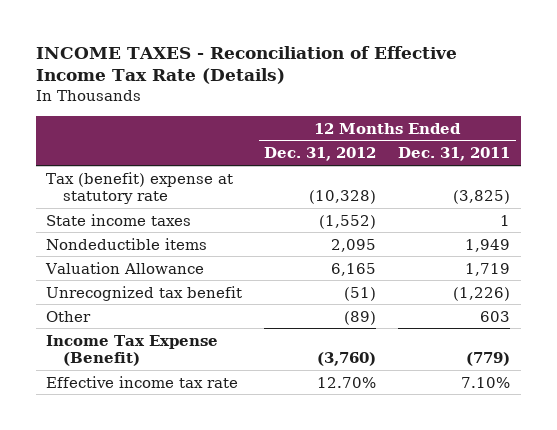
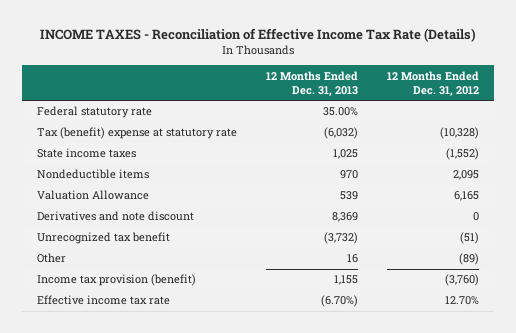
[398,147,511,162] Dec. 31, 2011 -> none
none -> [265,70,358,96] 12 Months Ended Dec. 31, 2013
none -> [36,106,152,119] Federal statutory rate
none -> [36,211,194,222] Derivatives and note discount
[46,334,219,367] Income Tax Expense (Benefit) -> [36,274,196,287] Income tax provision (benefit)

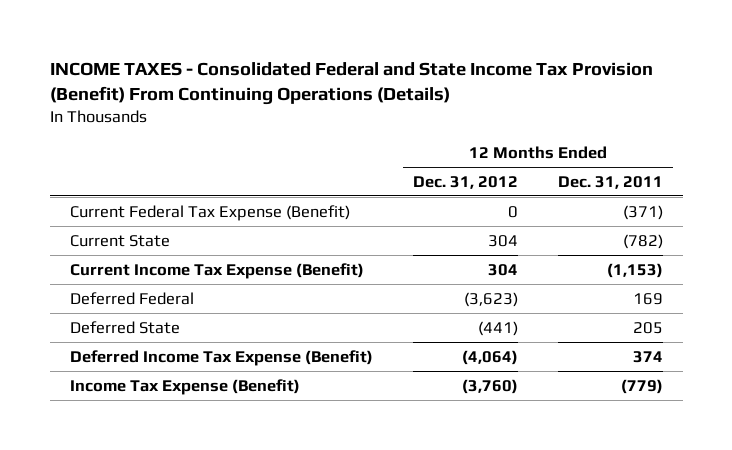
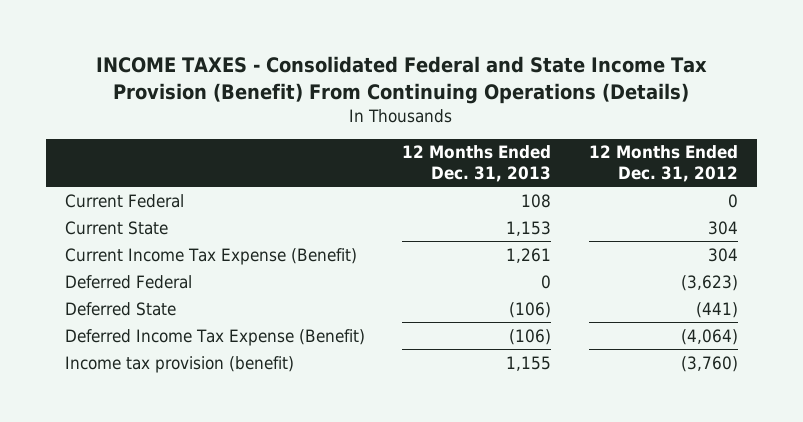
[557,175,663,189] Dec. 31, 2011 -> none
none -> [402,145,552,183] 12 Months Ended Dec. 31, 2013
[69,204,350,221] Current Federal Tax Expense (Benefit) -> [64,193,184,208] Current Federal
[69,378,300,395] Income Tax Expense (Benefit) -> [64,355,294,373] Income tax provision (benefit)

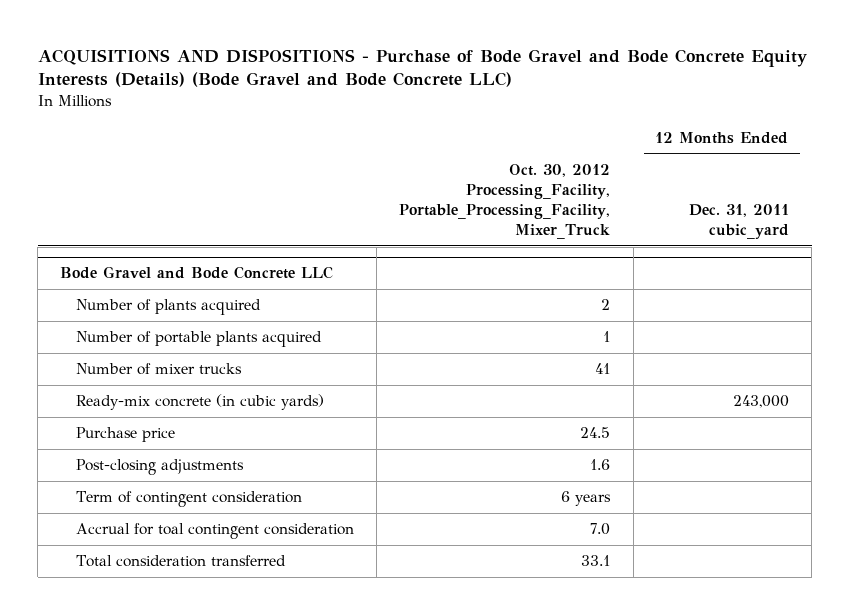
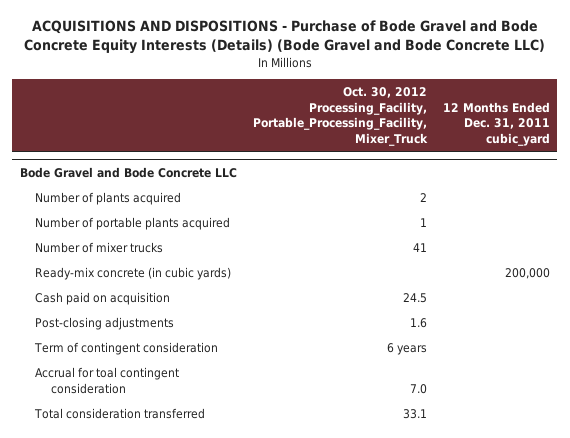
[732,395,789,409] 243,000 -> [504,267,550,279] 200,000
[75,427,175,443] Purchase price -> [35,291,171,305] Cash paid on acquisition

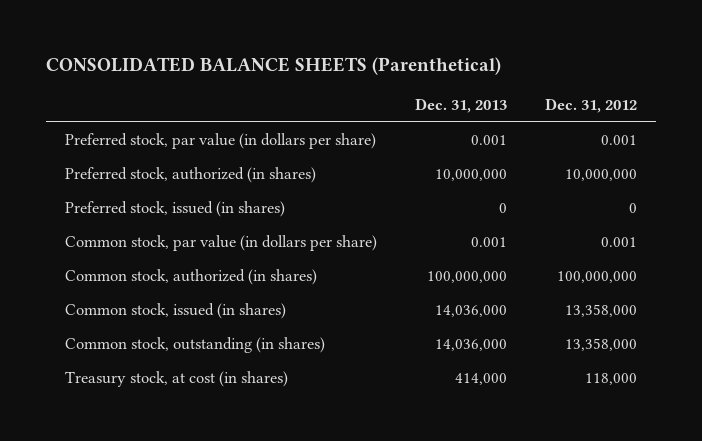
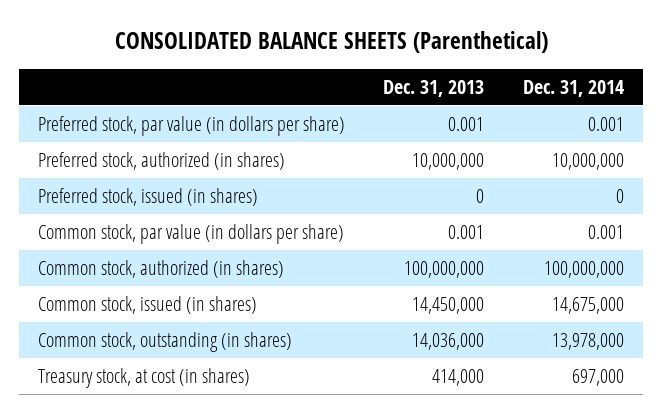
[544,98,637,114] Dec. 31, 2012 -> none
none -> [522,79,624,97] Dec. 31, 2014
[434,305,507,318] 14,036,000 -> [412,297,485,315] 14,450,000

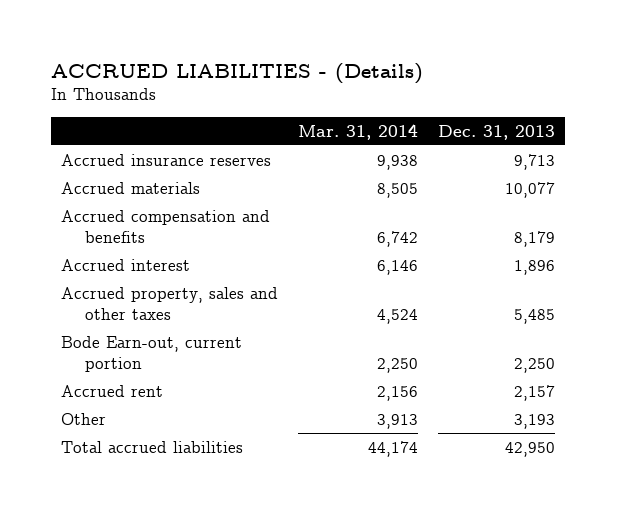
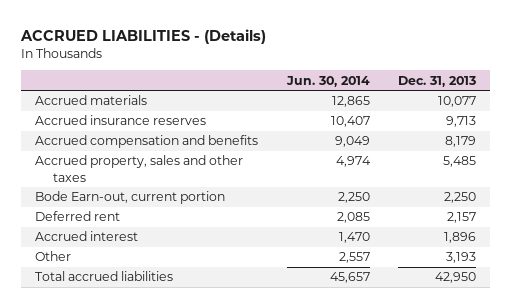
[298,123,419,140] Mar. 31, 2014 -> none
none -> [285,75,370,87] Jun. 30, 2014
[61,153,272,166] Accrued insurance reserves -> [35,115,207,126] Accrued insurance reserves
[61,384,164,397] Accrued rent -> [35,211,121,222] Deferred rent
[61,258,191,271] Accrued interest -> [35,231,139,242] Accrued interest

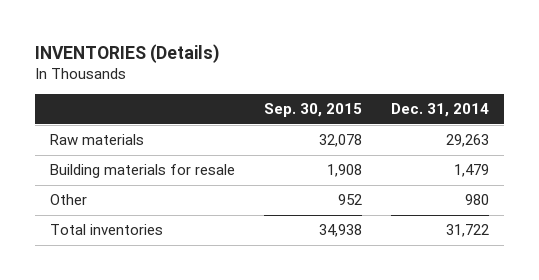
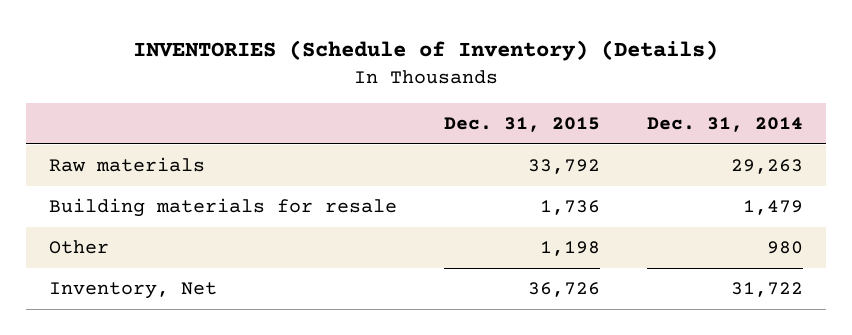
[35,43,221,63] INVENTORIES (Details) -> [133,40,719,62] INVENTORIES (Schedule of Inventory) (Details)
[264,103,363,118] Sep. 30, 2015 -> none
none -> [444,117,601,133] Dec. 31, 2015
[50,224,164,236] Total inventories -> [49,282,218,300] Inventory, Net

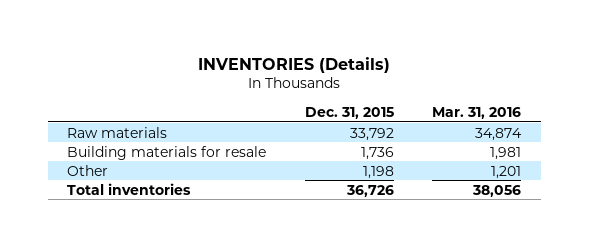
[133,40,719,62] INVENTORIES (Schedule of Inventory) (Details) -> [198,56,391,73] INVENTORIES (Details)
[646,117,803,133] Dec. 31, 2014 -> none
none -> [432,106,522,119] Mar. 31, 2016
[49,282,218,300] Inventory, Net -> [67,182,192,195] Total inventories

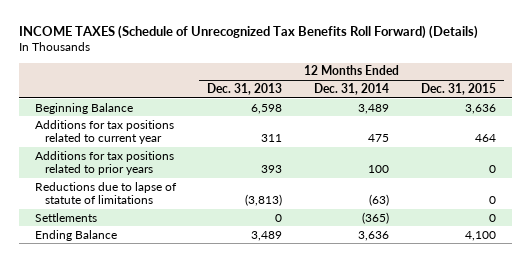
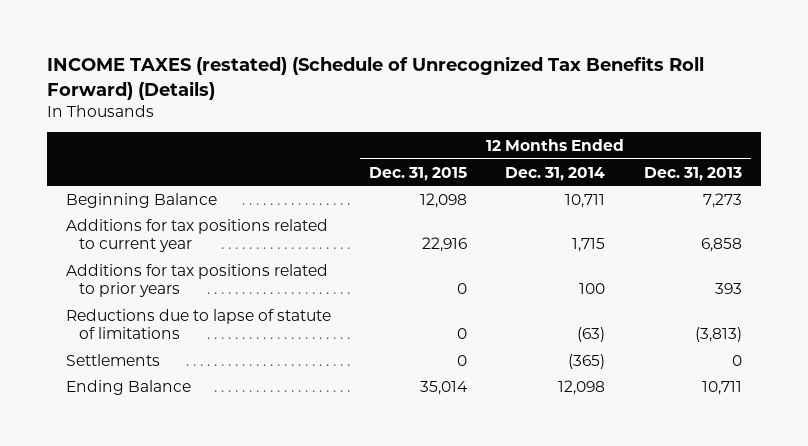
[18,25,478,40] INCOME TAXES (Schedule of Unrecognized Tax Benefits Roll Forward) (Details) -> [46,56,704,100] INCOME TAXES (restated) (Schedule of Unrecognized Tax Benefits Roll Forward) (Details)
[251,103,283,114] 6,598 -> [702,192,742,208] 7,273
[358,103,390,114] 3,489 -> [565,193,606,208] 10,711
[464,103,496,114] 3,636 -> [420,192,468,208] 12,098
[261,134,283,143] 311 -> [700,237,742,252] 6,858
[368,134,390,143] 475 -> [572,237,606,252] 1,715
[474,134,496,143] 464 -> [422,236,468,252] 22,916
[251,230,283,241] 3,489 -> [701,380,742,395] 10,711
[358,230,390,241] 3,636 -> [558,379,606,395] 12,098
[464,230,496,241] 4,100 -> [420,380,469,395] 35,014

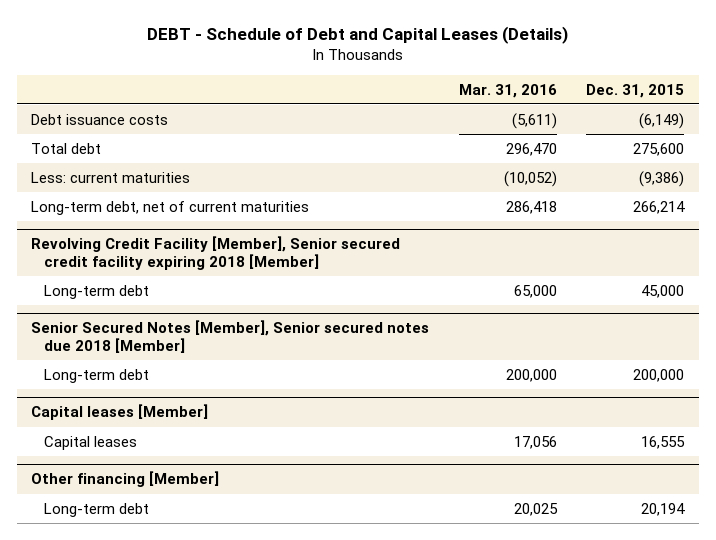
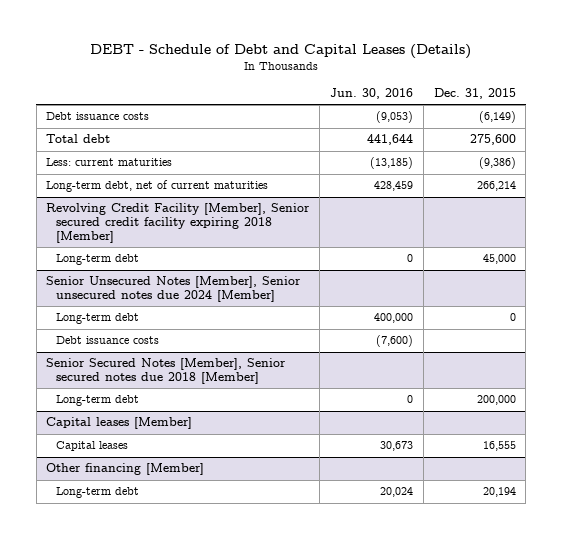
[458,83,557,98] Mar. 31, 2016 -> none
none -> [329,88,413,100] Jun. 30, 2016
none -> [46,276,302,303] Senior Unsecured Notes [Member], Senior unsecured notes due 2024 [Member]
none -> [55,313,139,325] Long-term debt
none -> [55,336,159,345] Debt issuance costs

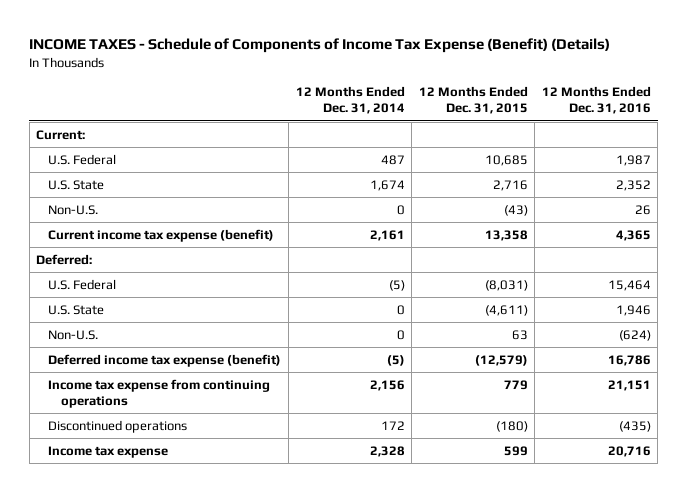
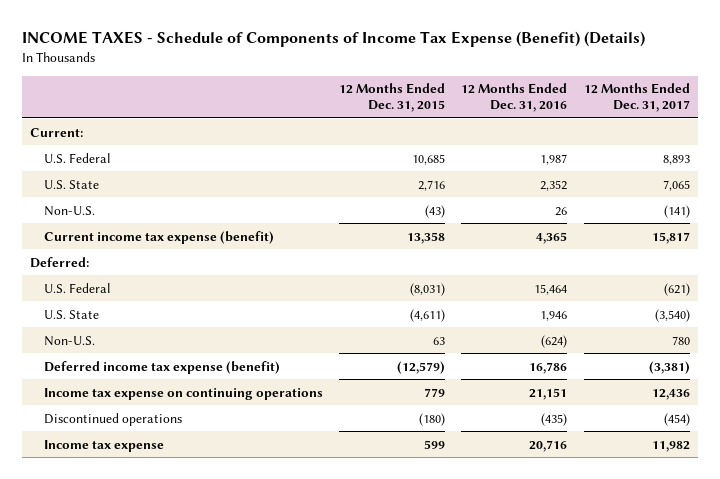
[295,86,405,115] 12 Months Ended Dec. 31, 2014 -> none
none -> [583,83,690,113] 12 Months Ended Dec. 31, 2017
[48,378,271,408] Income tax expense from continuing operations -> [43,387,323,400] Income tax expense on continuing operations

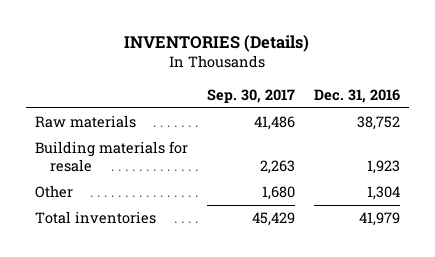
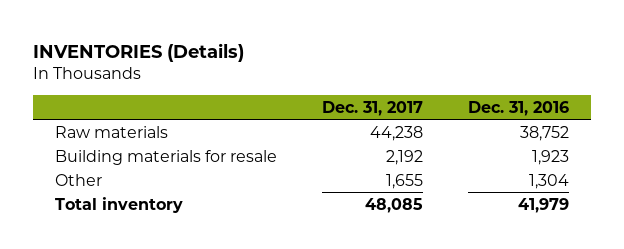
[206,88,295,103] Sep. 30, 2017 -> none
none -> [322,100,424,116] Dec. 31, 2017
[35,211,157,225] Total inventories -> [55,196,184,213] Total inventory

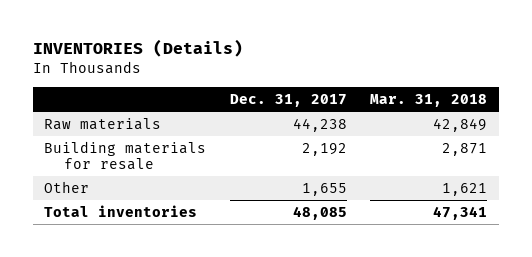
[467,100,569,116] Dec. 31, 2016 -> none
none -> [370,94,488,108] Mar. 31, 2018
[55,196,184,213] Total inventory -> [44,204,198,217] Total inventories

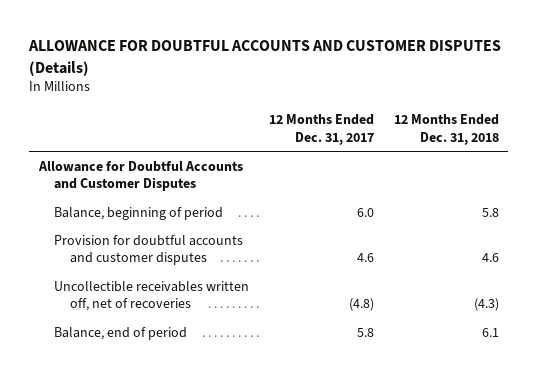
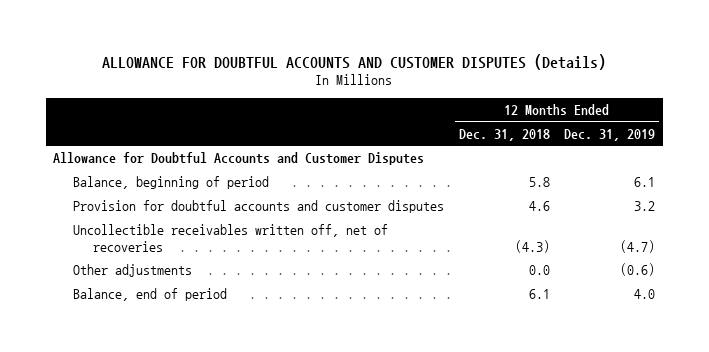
[268,114,374,145] 12 Months Ended Dec. 31, 2017 -> none
none -> [564,128,656,141] Dec. 31, 2019
none -> [73,264,193,278] Other adjustments

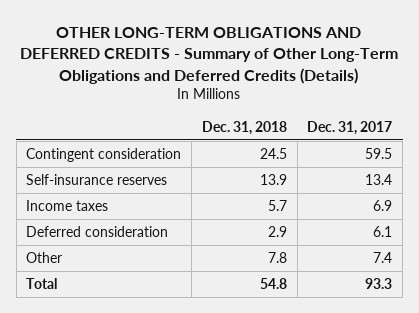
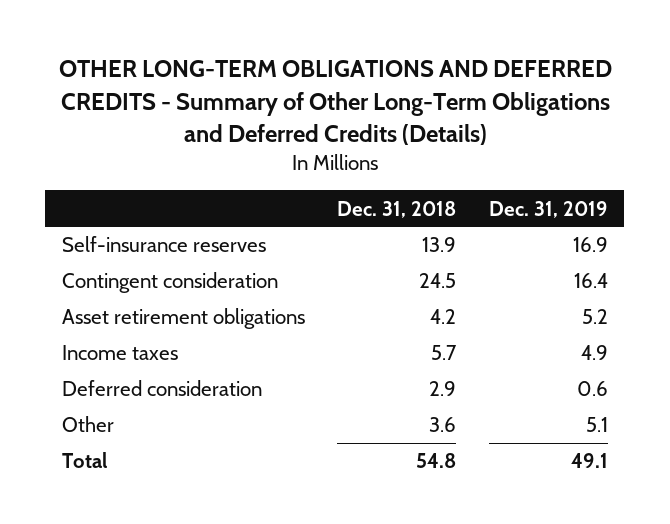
[307,120,393,135] Dec. 31, 2017 -> none
none -> [489,200,609,218] Dec. 31, 2019
[26,148,182,163] Contingent consideration -> [61,272,278,294] Contingent consideration
none -> [61,308,305,330] Asset retirement obligations
[267,252,287,264] 7.8 -> [429,417,457,433] 3.6

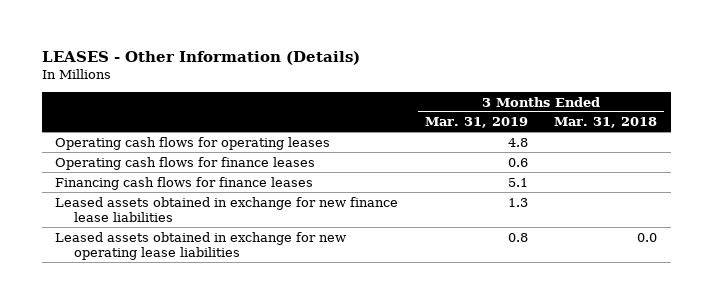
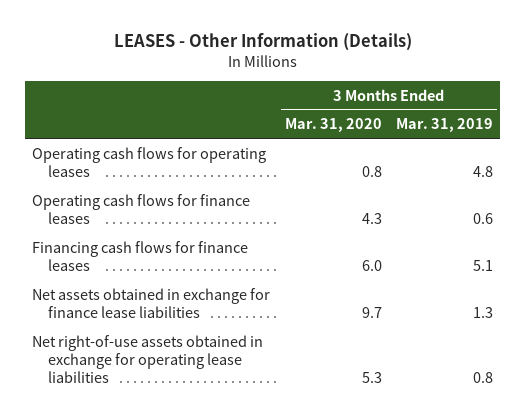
[554,117,658,129] Mar. 31, 2018 -> none
none -> [284,118,382,133] Mar. 31, 2020
[54,196,398,222] Leased assets obtained in exchange for new finance lease liabilities -> [32,287,271,318] Net assets obtained in exchange for finance lease liabilities
[54,231,346,260] Leased assets obtained in exchange for new operating lease liabilities -> [32,334,264,384] Net right-of-use assets obtained in exchange for operating lease liabilities

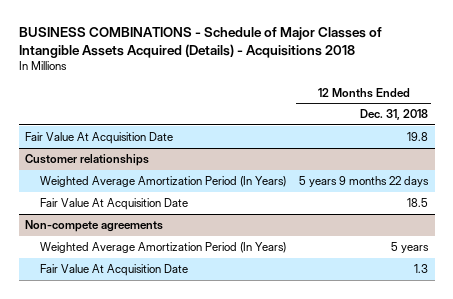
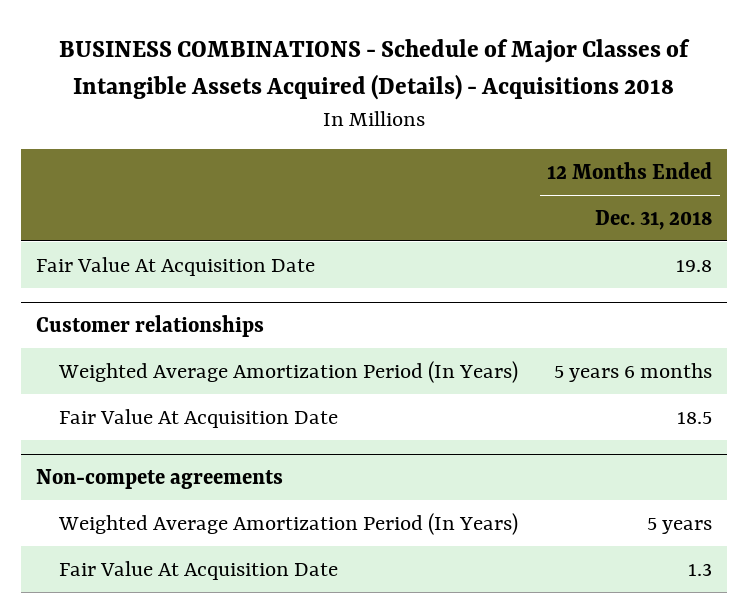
[299,175,430,187] 5 years 9 months 22 days -> [554,362,713,382] 5 years 6 months

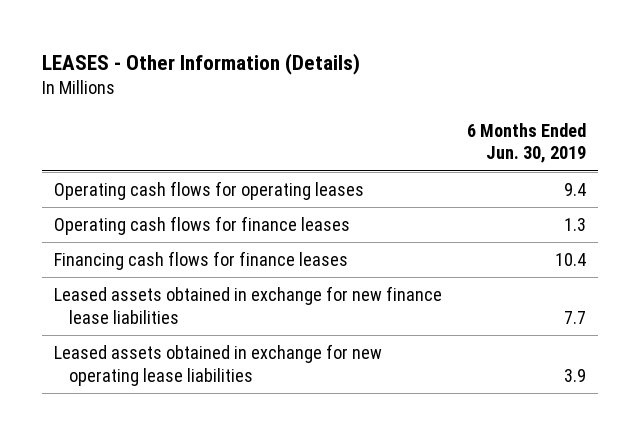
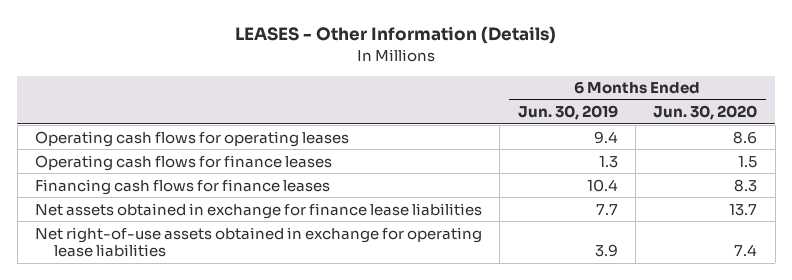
none -> [653,105,758,121] Jun. 30, 2020
[54,286,443,324] Leased assets obtained in exchange for new finance lease liabilities -> [35,202,483,219] Net assets obtained in exchange for finance lease liabilities
[54,344,383,386] Leased assets obtained in exchange for new operating lease liabilities -> [35,226,483,258] Net right-of-use assets obtained in exchange for operating lease liabilities

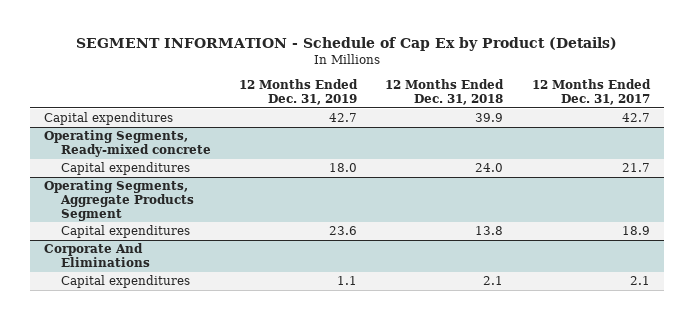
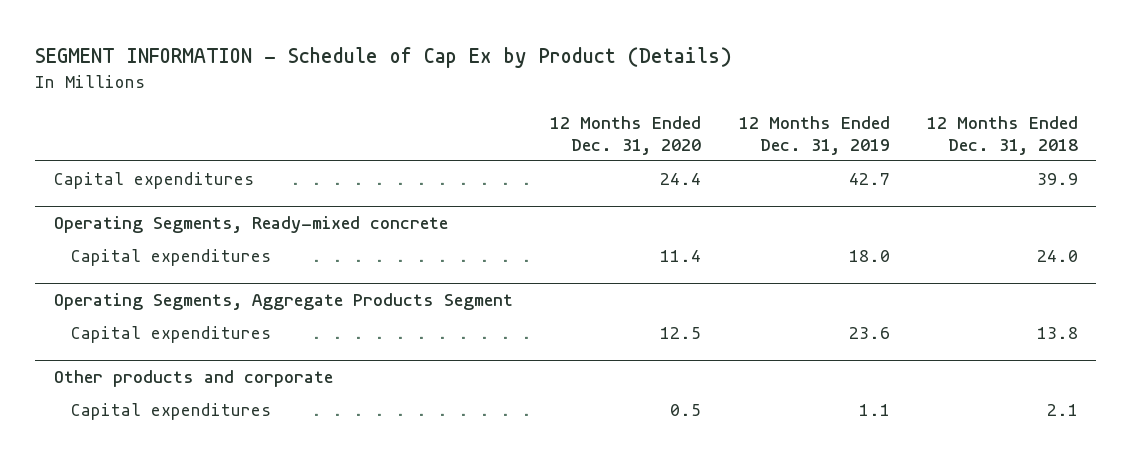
[531,79,651,105] 12 Months Ended Dec. 31, 2017 -> none
none -> [550,115,702,155] 12 Months Ended Dec. 31, 2020
[44,243,150,267] Corporate And Eliminations -> [54,369,334,387] Other products and corporate

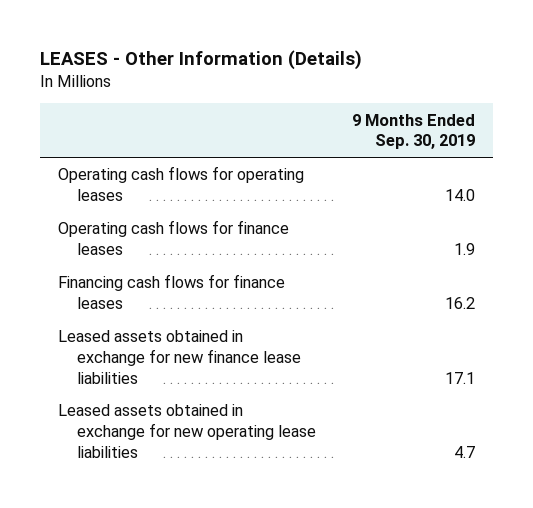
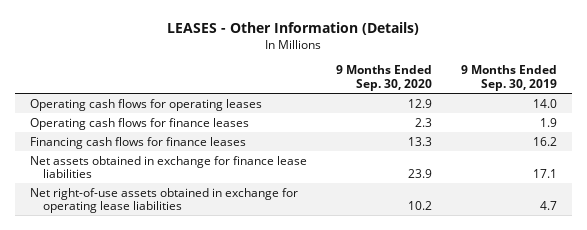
none -> [335,65,432,91] 9 Months Ended Sep. 30, 2020
[57,330,301,384] Leased assets obtained in exchange for new finance lease liabilities -> [29,155,307,179] Net assets obtained in exchange for finance lease liabilities
[57,404,316,458] Leased assets obtained in exchange for new operating lease liabilities -> [29,187,298,214] Net right-of-use assets obtained in exchange for operating lease liabilities

